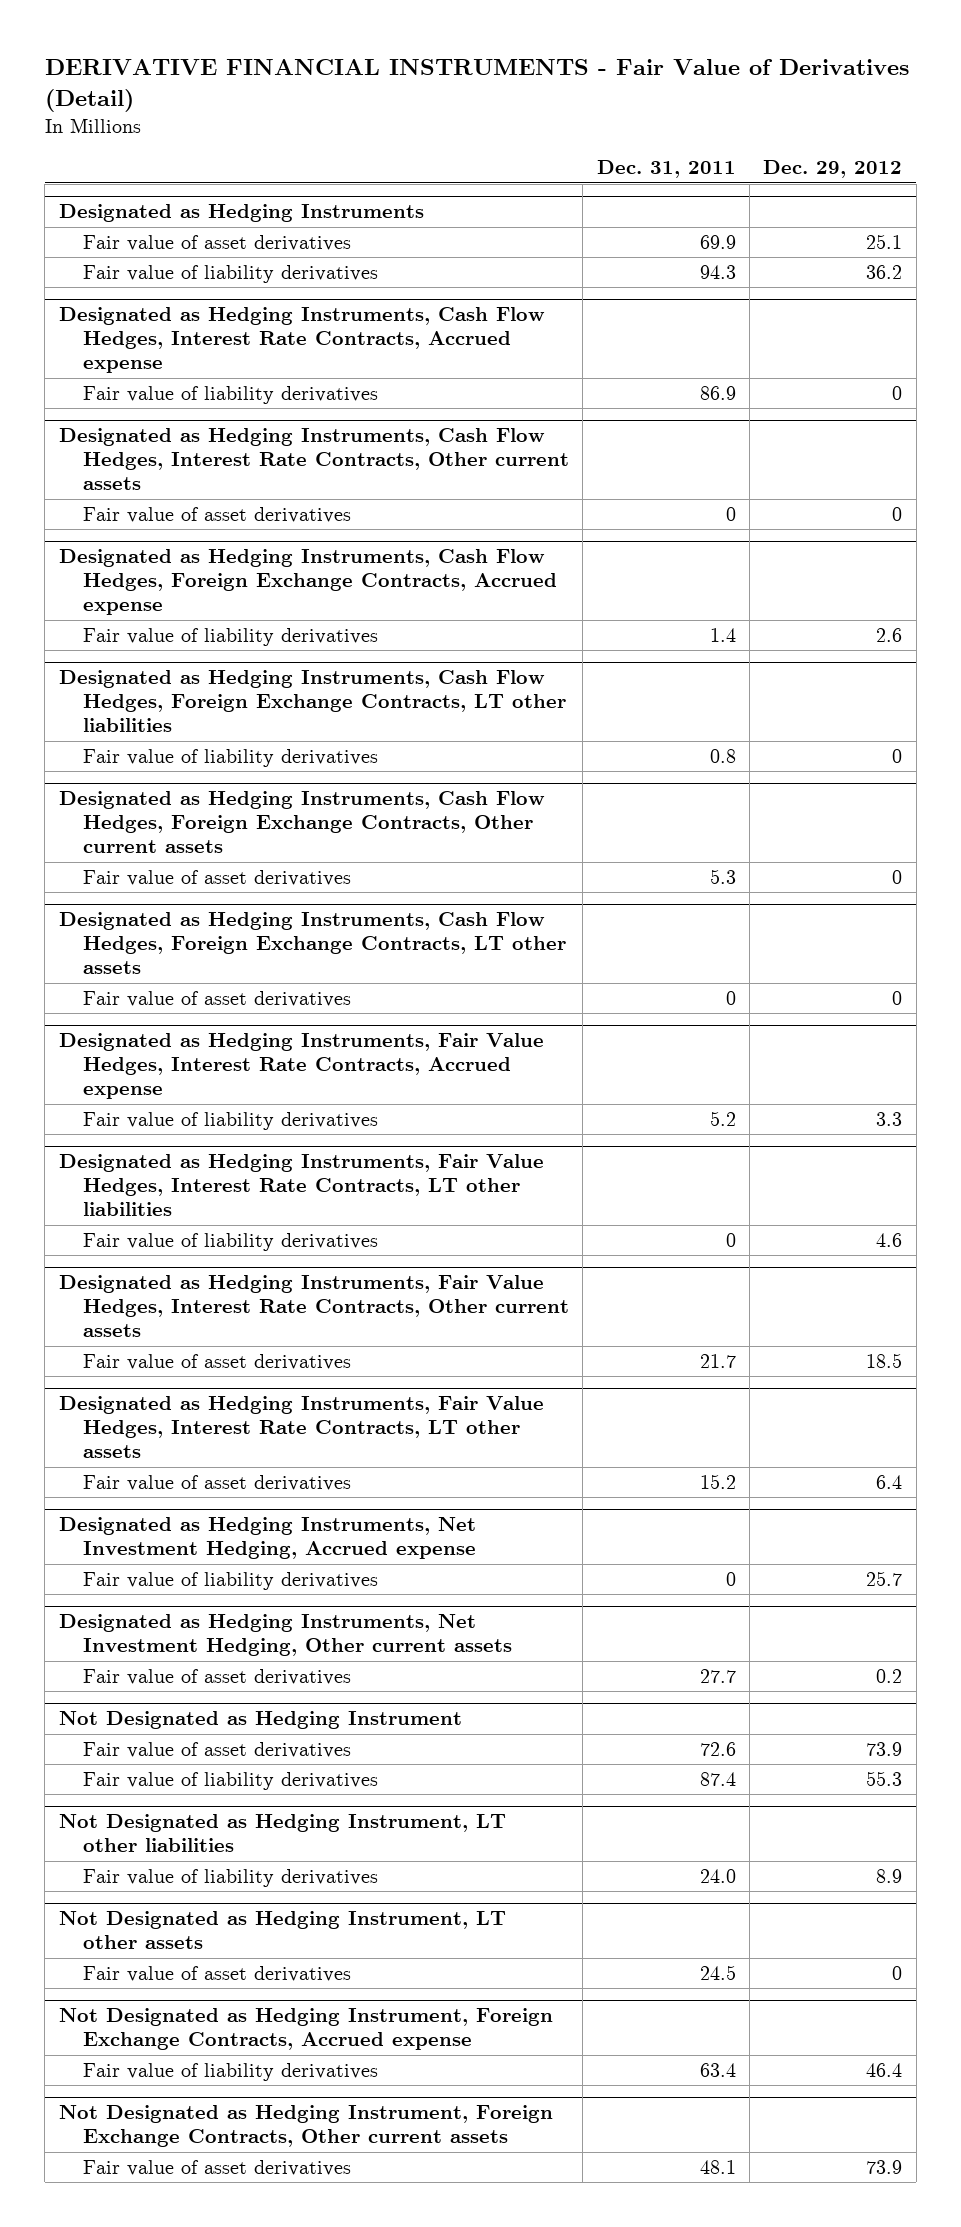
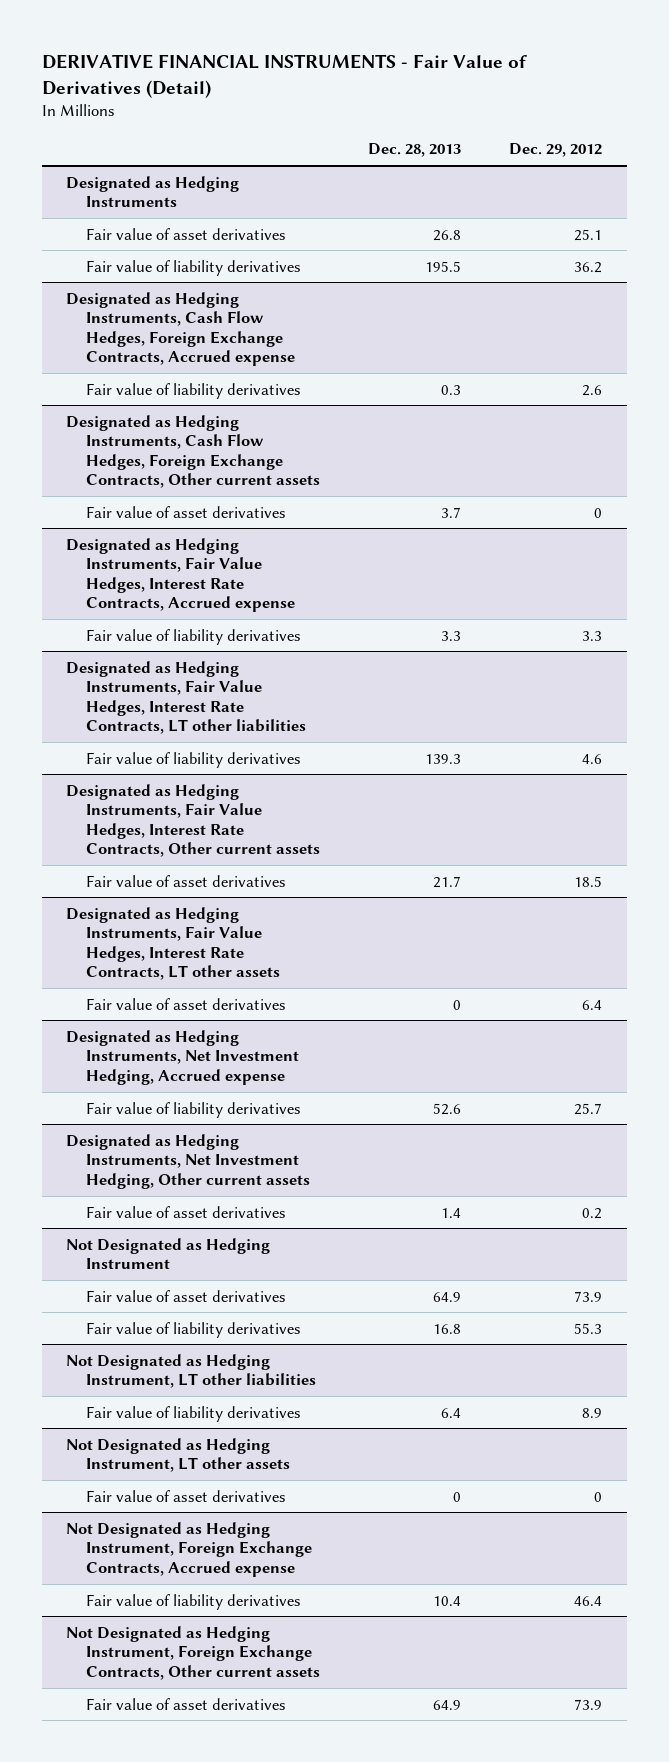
[596,160,736,179] Dec. 31, 2011 -> none
none -> [367,143,461,158] Dec. 28, 2013
[58,307,545,374] Designated as Hedging Instruments, Cash Flow Hedges, Interest Rate Contracts, Accrued expense -> none
[82,386,378,405] Fair value of liability derivatives -> none
[58,428,569,491] Designated as Hedging Instruments, Cash Flow Hedges, Interest Rate Contracts, Other current assets -> none
[82,507,351,524] Fair value of asset derivatives -> none
[58,670,566,733] Designated as Hedging Instruments, Cash Flow Hedges, Foreign Exchange Contracts, LT other liabilities -> none
[82,749,378,768] Fair value of liability derivatives -> none
[58,912,566,975] Designated as Hedging Instruments, Cash Flow Hedges, Foreign Exchange Contracts, LT other assets -> none
[82,991,351,1008] Fair value of asset derivatives -> none

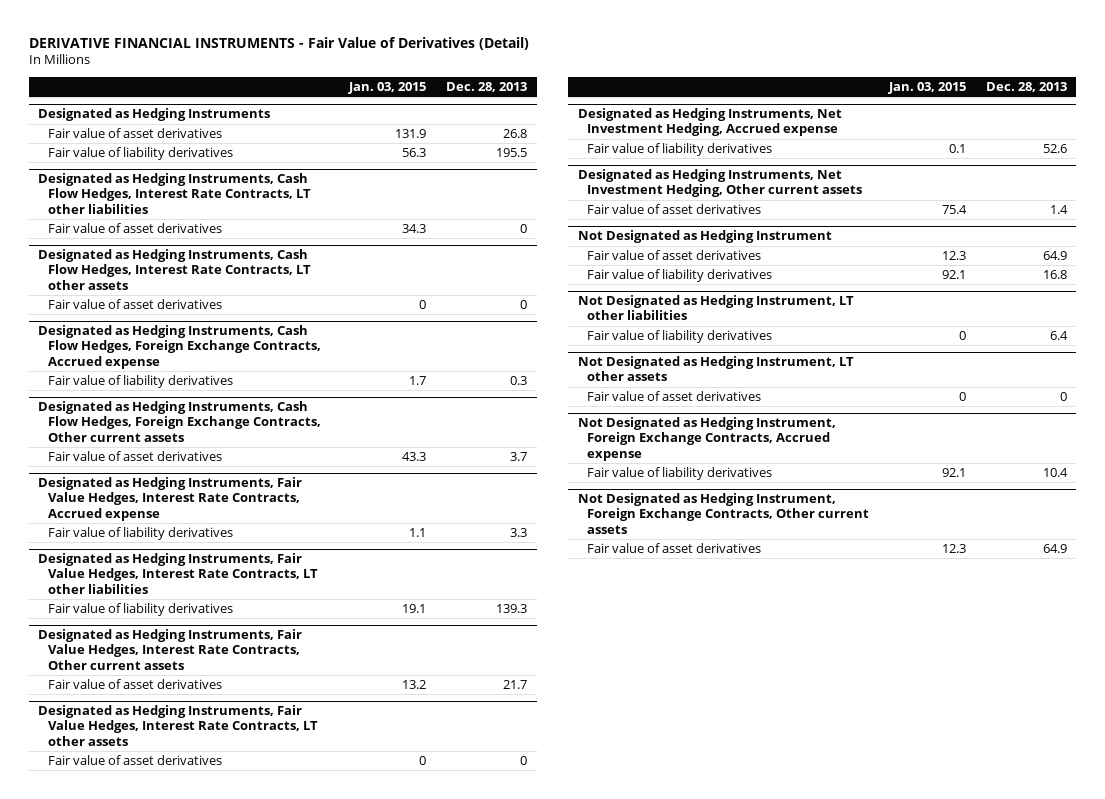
[509,143,603,158] Dec. 29, 2012 -> none
none -> [348,81,427,94] Jan. 03, 2015
none -> [38,173,311,214] Designated as Hedging Instruments, Cash Flow Hedges, Interest Rate Contracts, LT other liabilities
none -> [47,222,222,233] Fair value of asset derivatives
none -> [38,249,311,290] Designated as Hedging Instruments, Cash Flow Hedges, Interest Rate Contracts, LT other assets
none -> [47,298,222,309] Fair value of asset derivatives

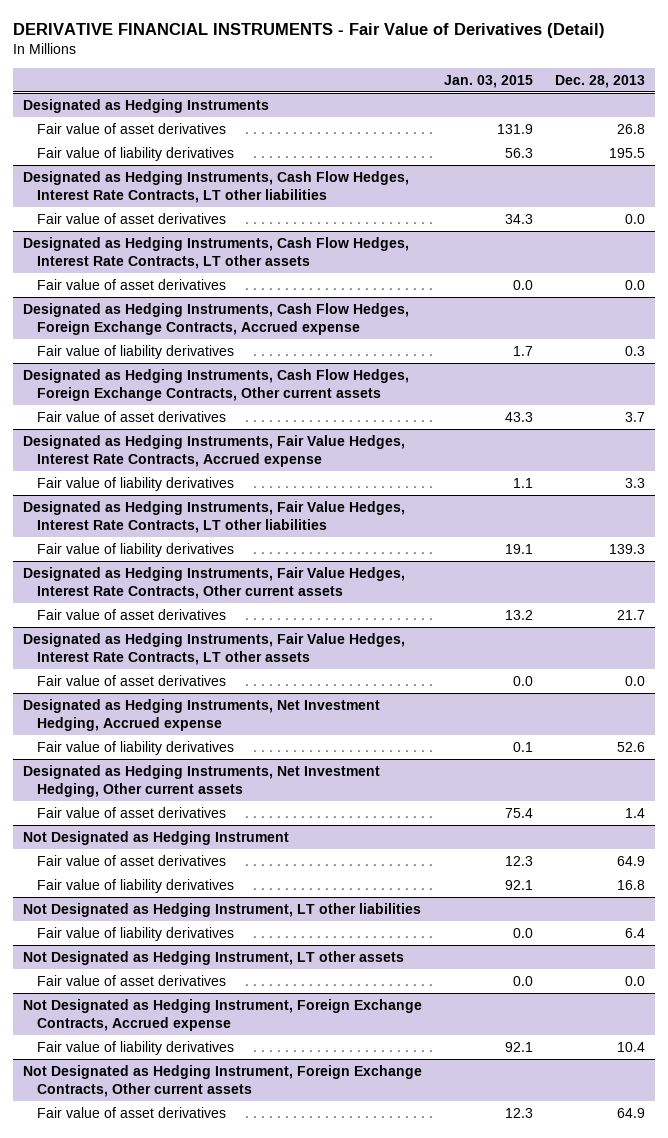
[520,223,528,233] 0 -> [624,213,645,224] 0.0
[419,299,427,309] 0 -> [512,279,533,290] 0.0
[520,299,528,309] 0 -> [624,279,645,290] 0.0
[419,755,427,765] 0 -> [512,675,533,686] 0.0
[520,755,528,765] 0 -> [624,675,645,686] 0.0
[958,330,966,340] 0 -> [512,927,533,938] 0.0
[958,391,966,401] 0 -> [512,975,533,986] 0.0
[1059,391,1067,401] 0 -> [624,975,645,986] 0.0

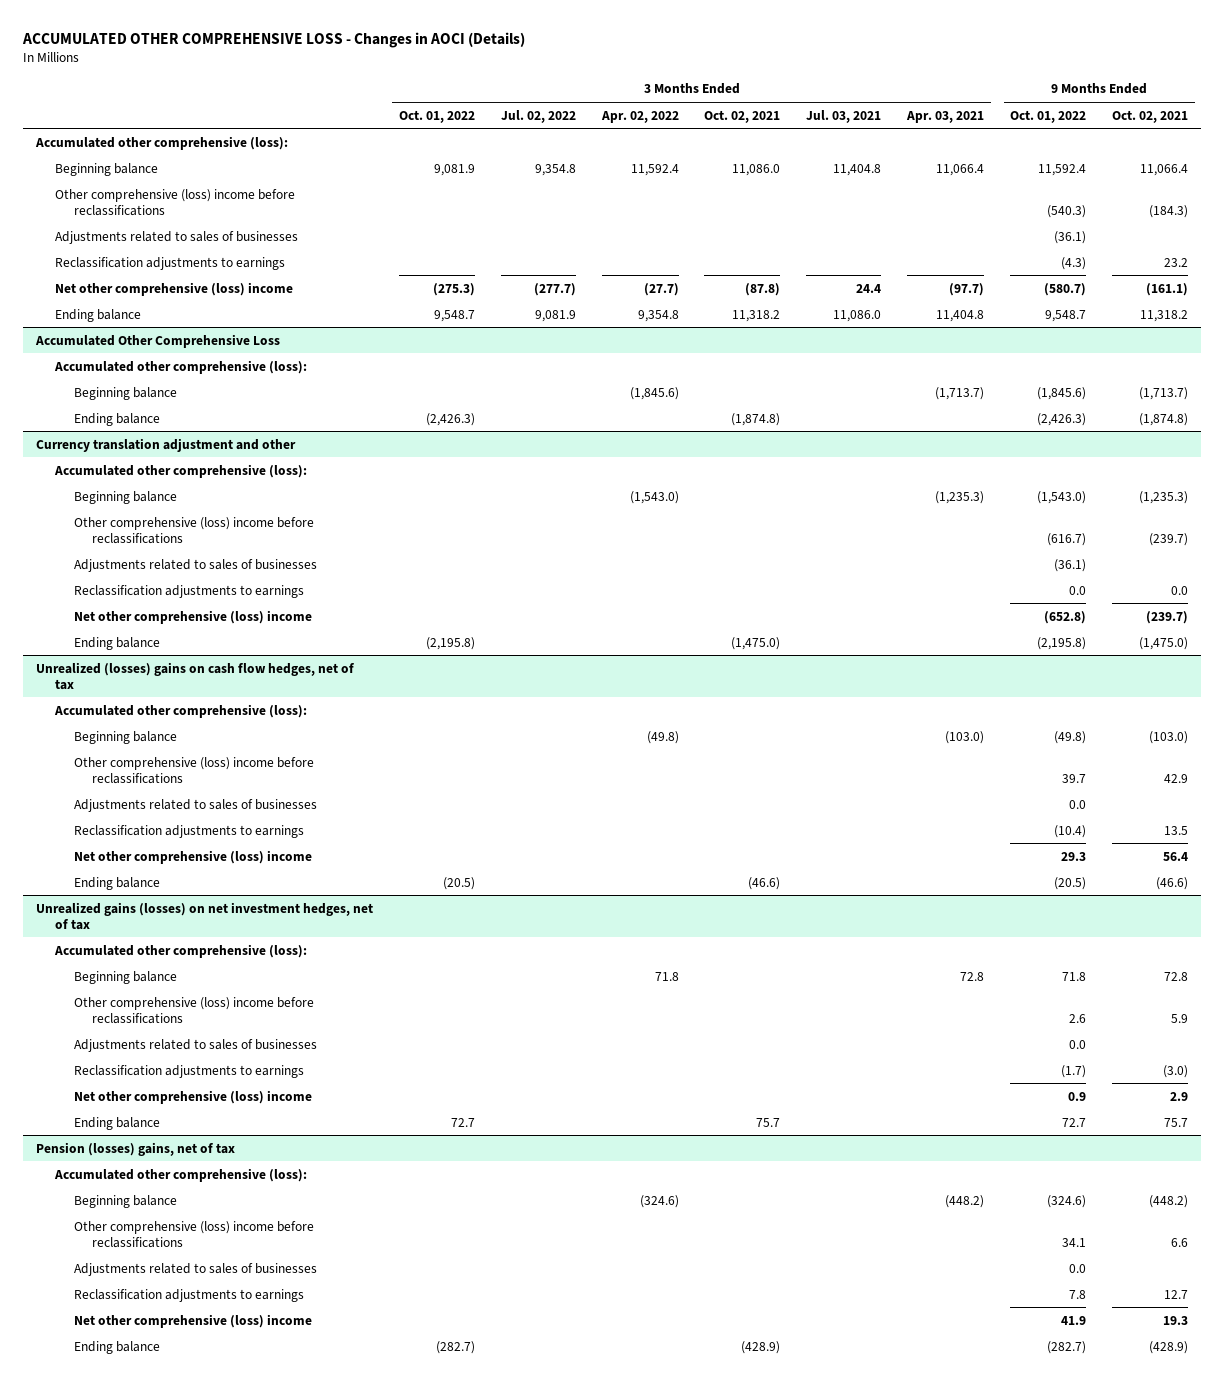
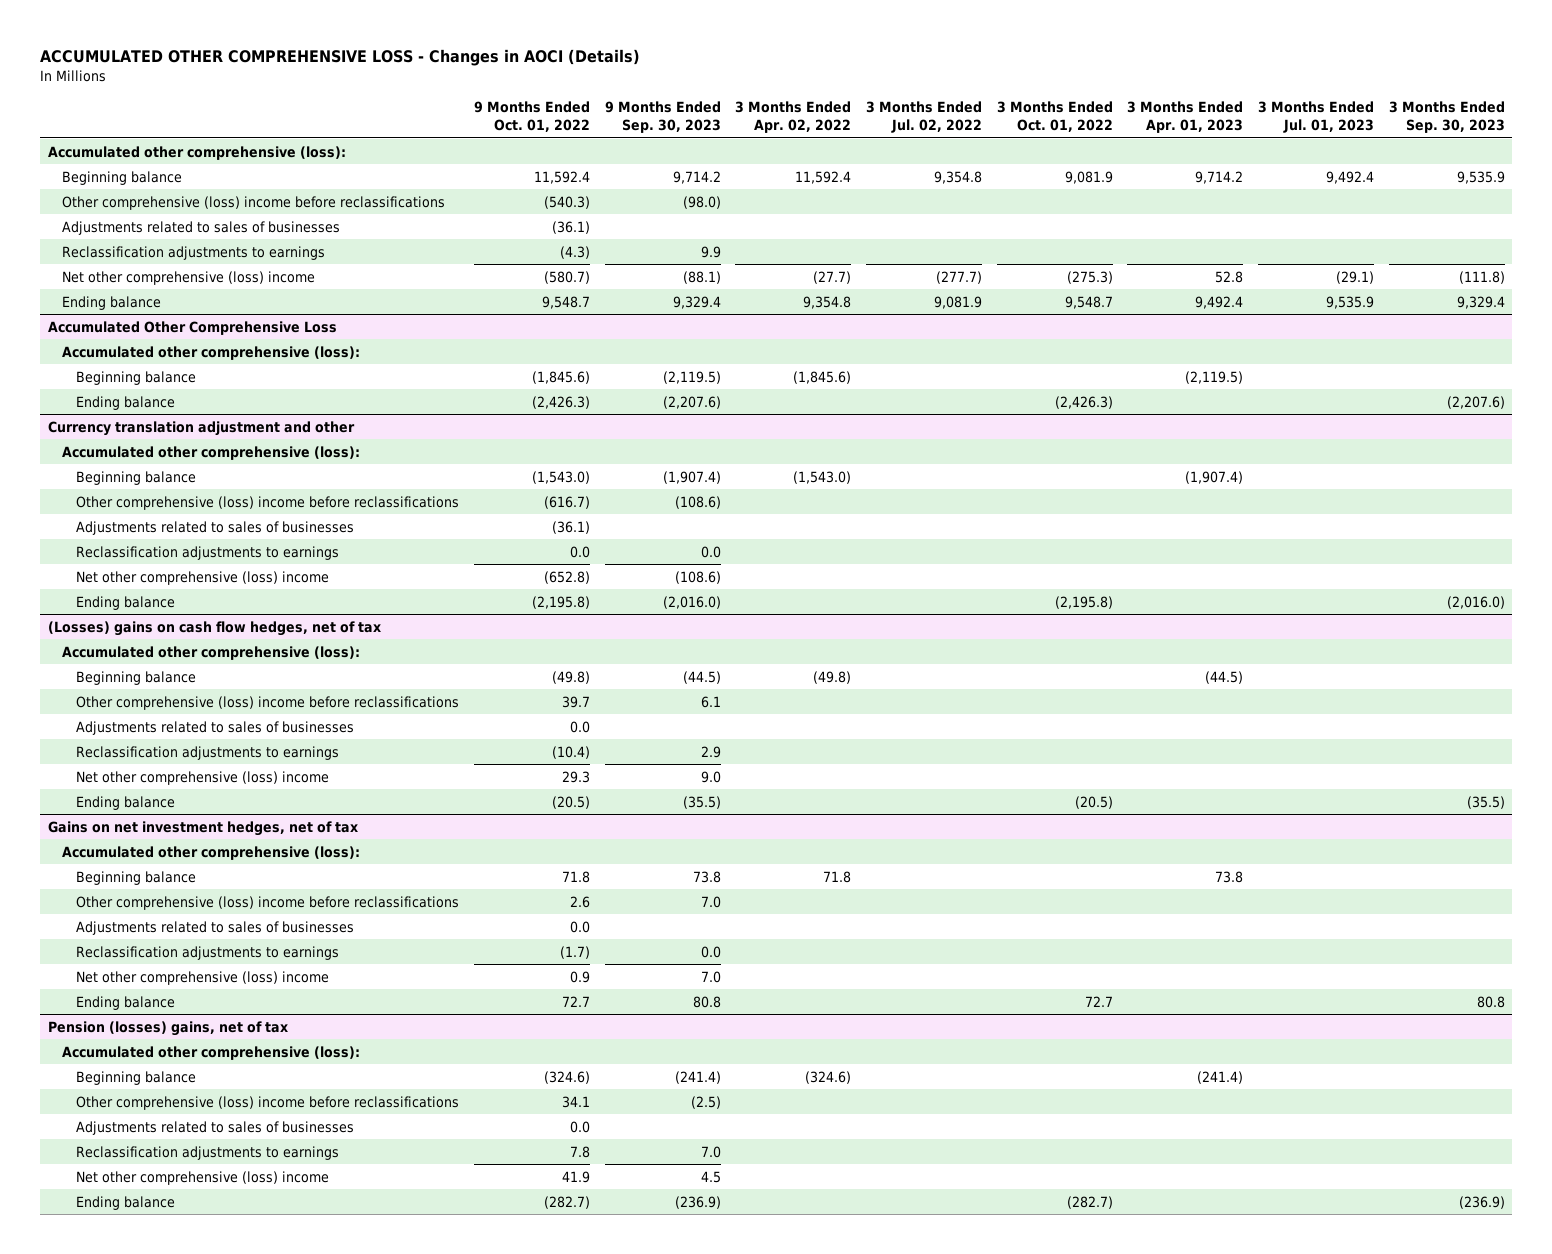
[704,109,781,123] Oct. 02, 2021 -> none
[806,109,882,123] Jul. 03, 2021 -> none
[906,110,985,123] Apr. 03, 2021 -> none
[1112,109,1189,123] Oct. 02, 2021 -> none
none -> [604,101,721,134] 9 Months Ended Sep. 30, 2023
none -> [1127,101,1244,134] 3 Months Ended Apr. 01, 2023
none -> [1257,101,1374,134] 3 Months Ended Jul. 01, 2023
none -> [1388,101,1505,134] 3 Months Ended Sep. 30, 2023
[35,661,355,690] Unrealized (losses) gains on cash flow hedges, net of tax -> [47,620,381,636] (Losses) gains on cash flow hedges, net of tax
[35,901,373,930] Unrealized gains (losses) on net investment hedges, net of tax -> [47,820,358,836] Gains on net investment hedges, net of tax

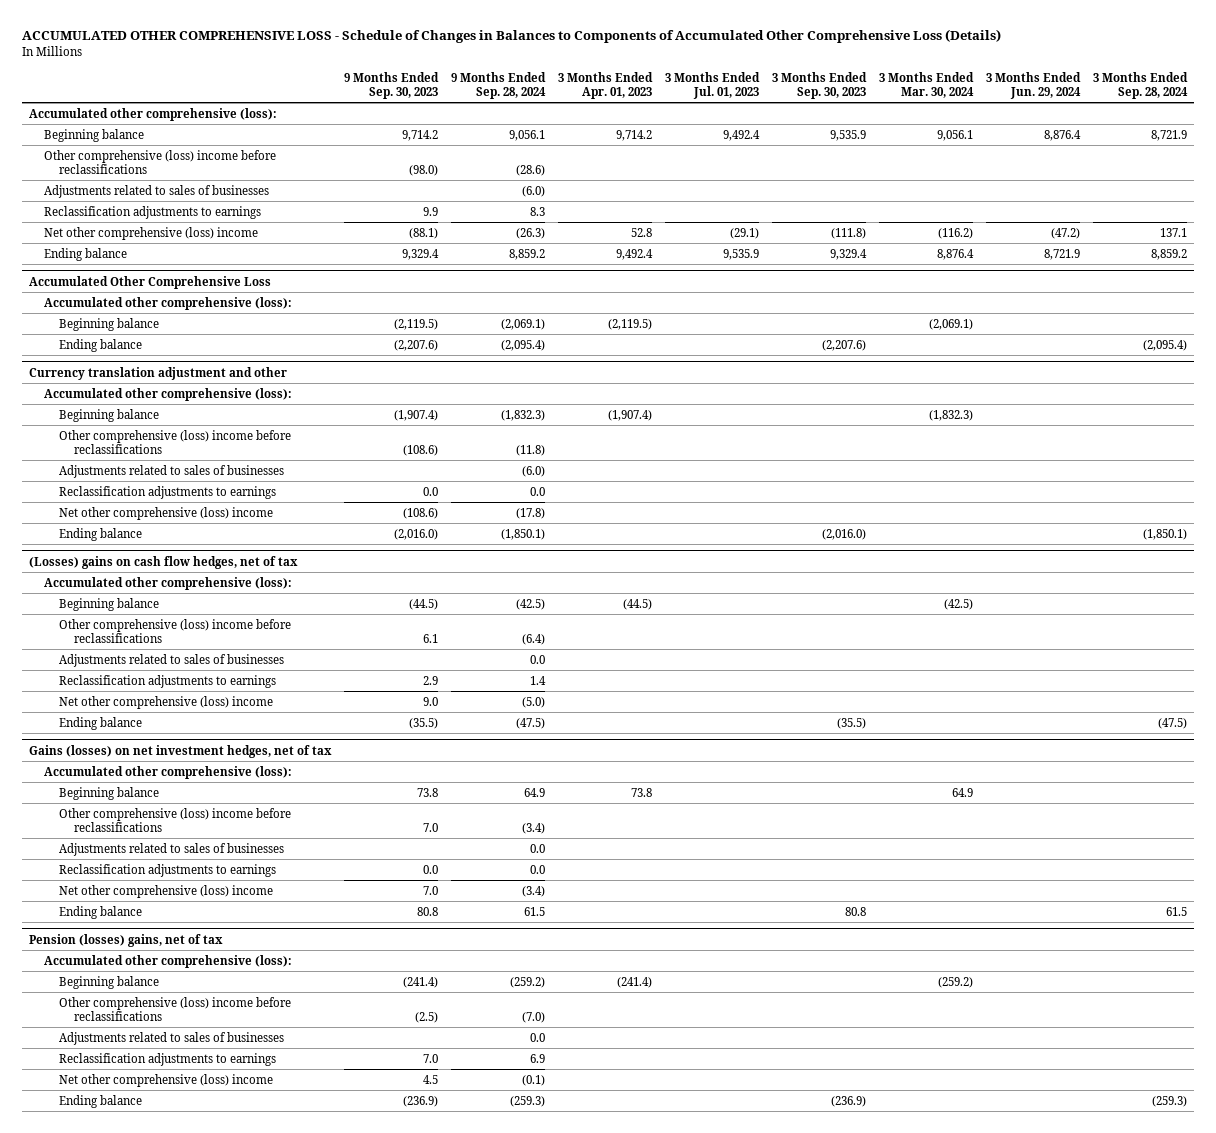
[40,49,641,67] ACCUMULATED OTHER COMPREHENSIVE LOSS - Changes in AOCI (Details) -> [22,29,1002,44] ACCUMULATED OTHER COMPREHENSIVE LOSS - Schedule of Changes in Balances to Components of Accumulated Other Comprehensive Loss (Details)
[473,101,590,133] 9 Months Ended Oct. 01, 2022 -> none
[735,101,852,134] 3 Months Ended Apr. 02, 2022 -> none
[865,101,982,134] 3 Months Ended Jul. 02, 2022 -> none
[996,101,1113,133] 3 Months Ended Oct. 01, 2022 -> none
none -> [450,71,546,99] 9 Months Ended Sep. 28, 2024
none -> [879,71,975,98] 3 Months Ended Mar. 30, 2024
none -> [986,71,1082,99] 3 Months Ended Jun. 29, 2024
none -> [1093,71,1189,99] 3 Months Ended Sep. 28, 2024
[47,820,358,836] Gains on net investment hedges, net of tax -> [28,744,332,758] Gains (losses) on net investment hedges, net of tax

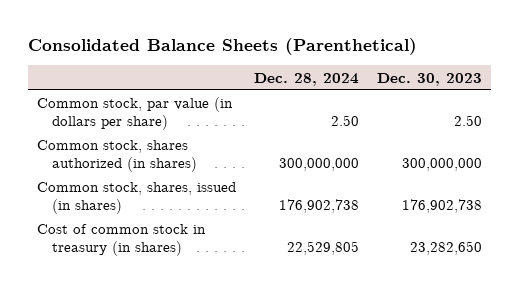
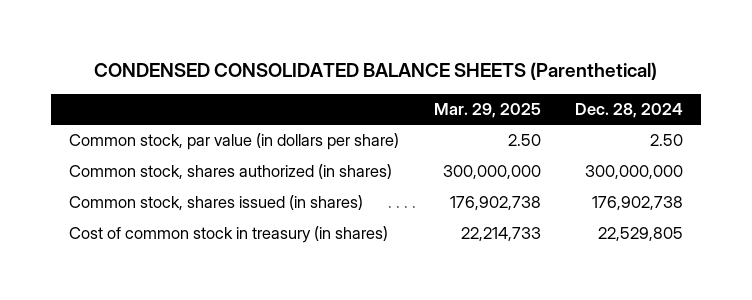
[27,37,417,55] Consolidated Balance Sheets (Parenthetical) -> [94,61,658,80] CONDENSED CONSOLIDATED BALANCE SHEETS (Parenthetical)
[377,72,483,86] Dec. 30, 2023 -> none
none -> [433,103,541,119] Mar. 29, 2025
[37,182,237,214] Common stock, shares, issued (in shares) -> [68,195,363,211] Common stock, shares issued (in shares)

